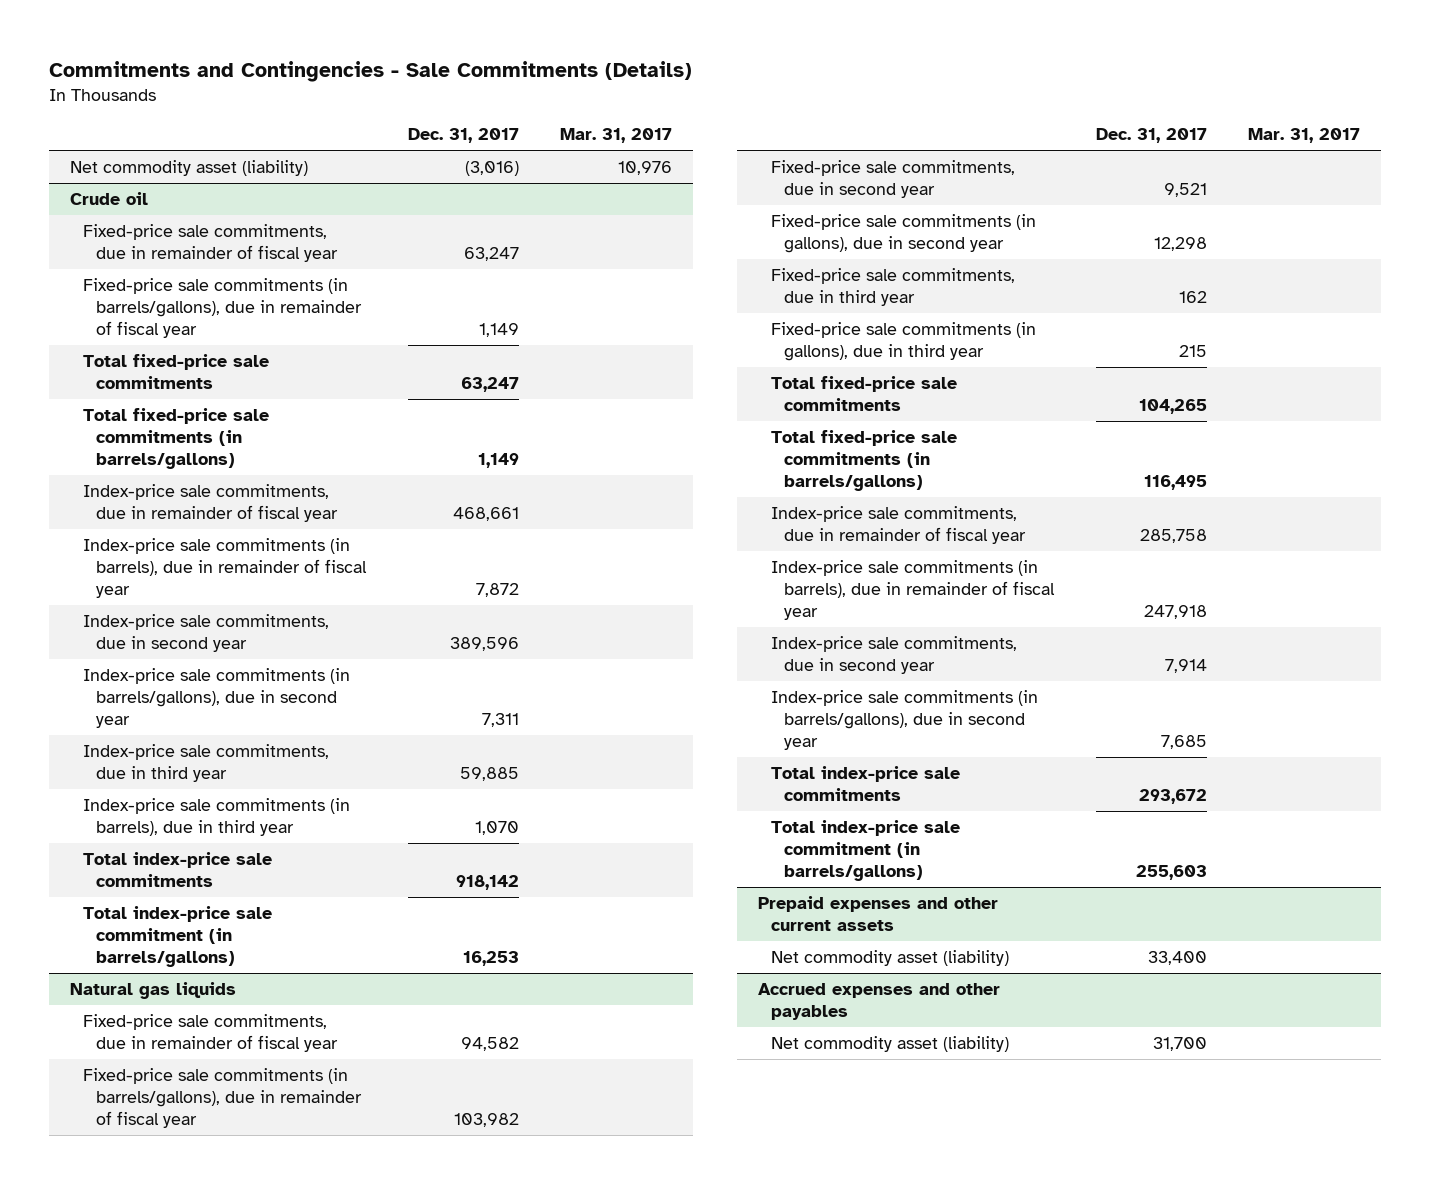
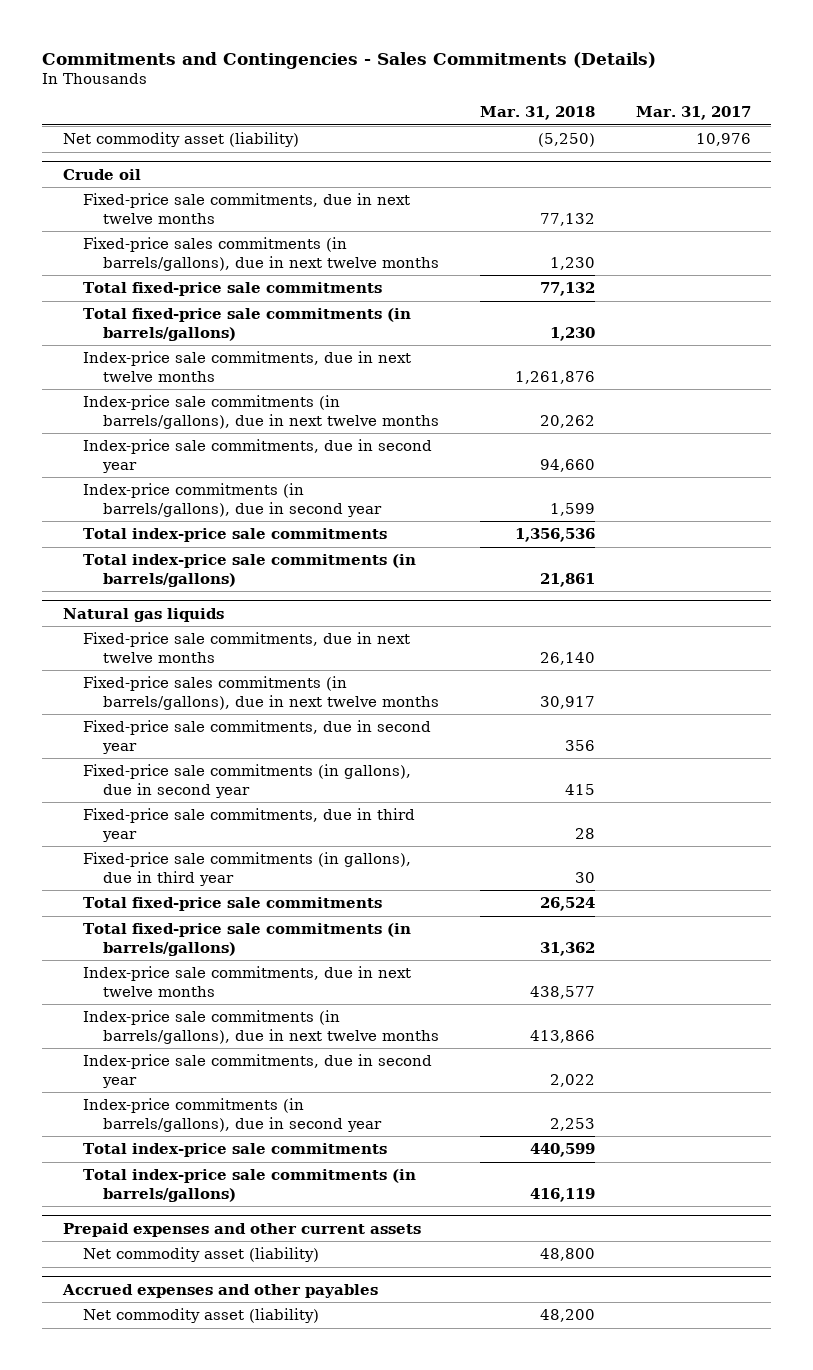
[49,60,693,82] Commitments and Contingencies - Sale Commitments (Details) -> [42,51,657,69] Commitments and Contingencies - Sales Commitments (Details)
[407,128,519,144] Dec. 31, 2017 -> none
none -> [479,106,595,121] Mar. 31, 2018
[83,223,339,263] Fixed-price sale commitments, due in remainder of fiscal year -> none
[83,277,363,339] Fixed-price sale commitments (in barrels/gallons), due in remainder of fiscal year -> none
none -> [82,193,410,224] Fixed-price sale commitments, due in next twelve months
none -> [82,237,439,271] Fixed-price sales commitments (in barrels/gallons), due in next twelve months
[83,483,339,523] Index-price sale commitments, due in remainder of fiscal year -> none
[83,537,368,599] Index-price sale commitments (in barrels), due in remainder of fiscal year -> none
none -> [82,351,411,382] Index-price sale commitments, due in next twelve months
none -> [82,395,439,429] Index-price sale commitments (in barrels/gallons), due in next twelve months
[83,743,330,783] Index-price sale commitments, due in third year -> none
[83,797,351,837] Index-price sale commitments (in barrels), due in third year -> none
[83,667,351,729] Index-price sale commitments (in barrels/gallons), due in second year -> [82,483,382,517] Index-price commitments (in barrels/gallons), due in second year
[83,905,273,968] Total index-price sale commitment (in barrels/gallons) -> [82,554,416,587] Total index-price sale commitments (in barrels/gallons)
[83,1013,339,1053] Fixed-price sale commitments, due in remainder of fiscal year -> none
[83,1067,363,1129] Fixed-price sale commitments (in barrels/gallons), due in remainder of fiscal year -> none
none -> [82,632,410,663] Fixed-price sale commitments, due in next twelve months
none -> [82,676,439,710] Fixed-price sales commitments (in barrels/gallons), due in next twelve months
[771,505,1027,545] Index-price sale commitments, due in remainder of fiscal year -> none
[771,559,1056,621] Index-price sale commitments (in barrels), due in remainder of fiscal year -> none
none -> [82,966,411,997] Index-price sale commitments, due in next twelve months
none -> [82,1010,439,1044] Index-price sale commitments (in barrels/gallons), due in next twelve months
[771,689,1039,751] Index-price sale commitments (in barrels/gallons), due in second year -> [82,1098,382,1132] Index-price commitments (in barrels/gallons), due in second year
[771,819,961,882] Total index-price sale commitment (in barrels/gallons) -> [82,1169,416,1202] Total index-price sale commitments (in barrels/gallons)

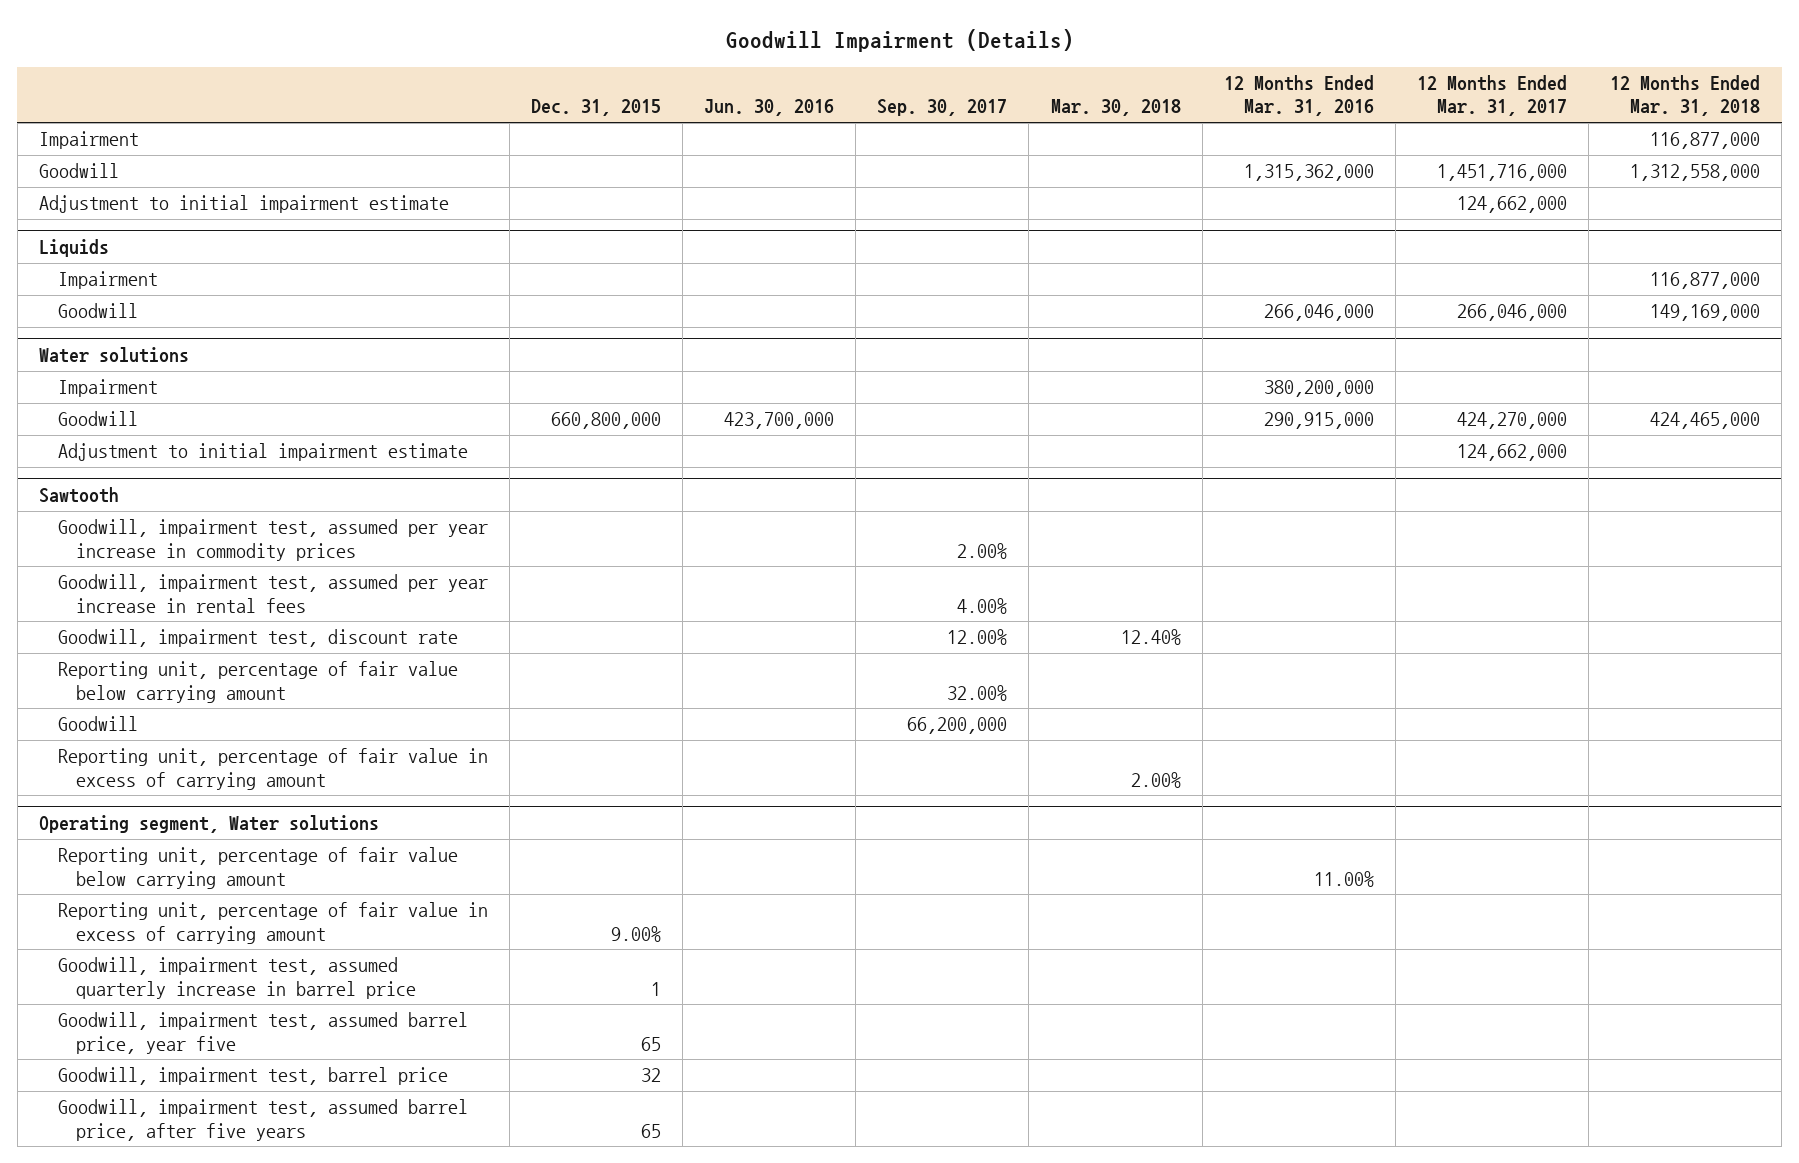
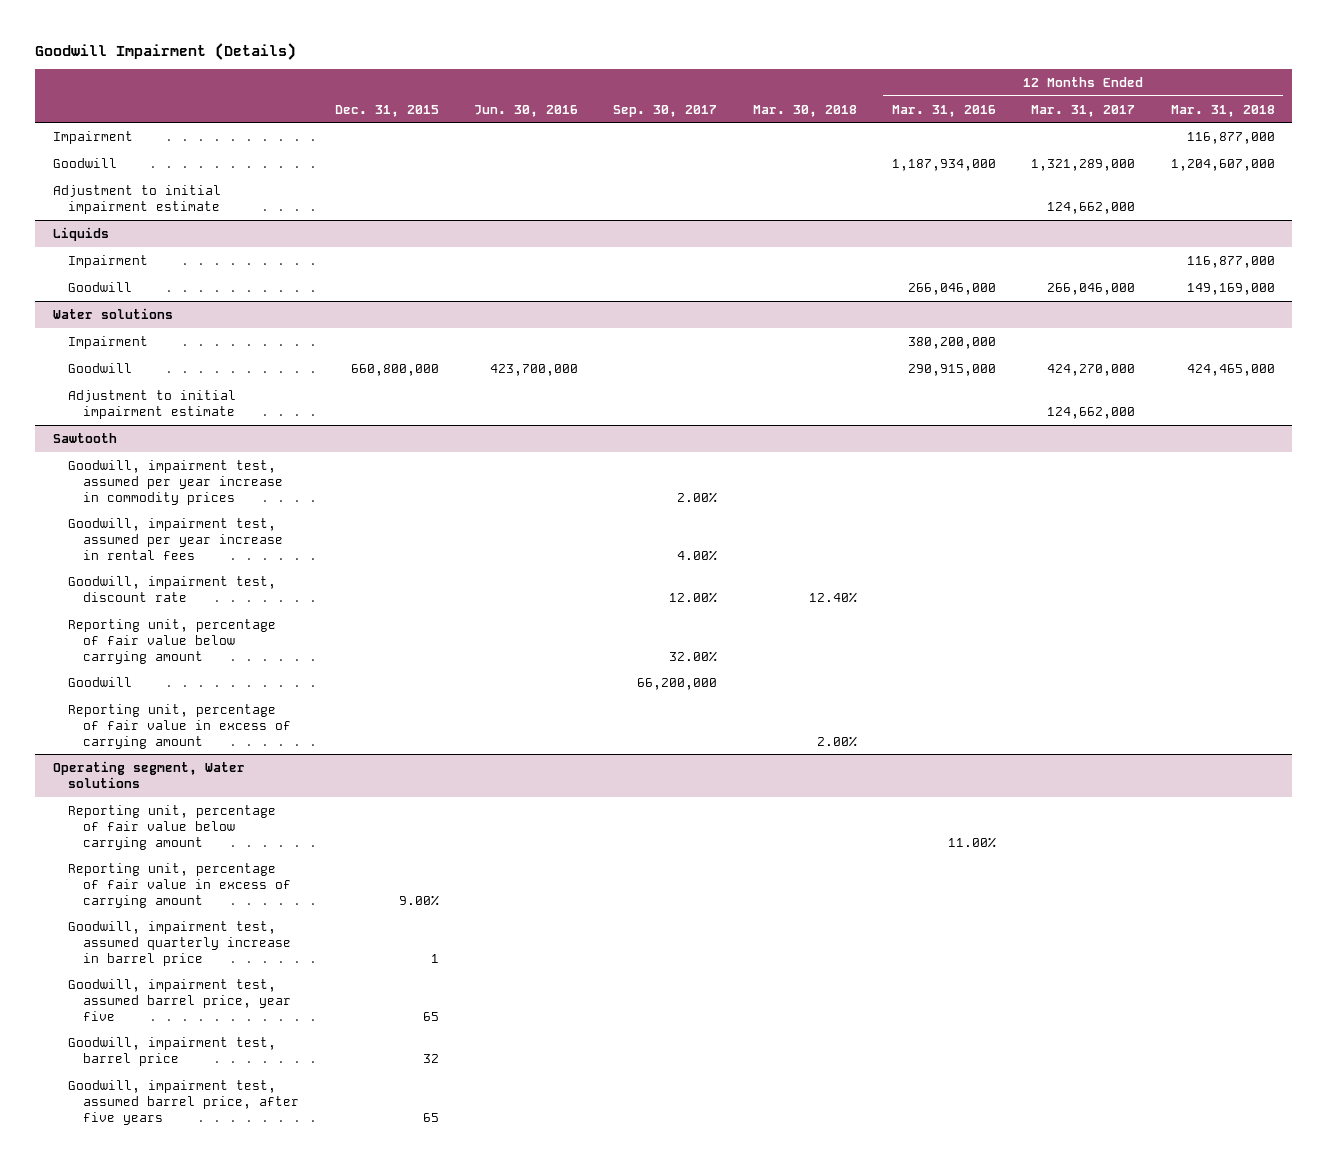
[1243,164,1374,182] 1,315,362,000 -> [891,158,996,171] 1,187,934,000
[1436,164,1567,182] 1,451,716,000 -> [1031,158,1136,171] 1,321,289,000
[1630,164,1761,182] 1,312,558,000 -> [1170,158,1275,171] 1,204,607,000

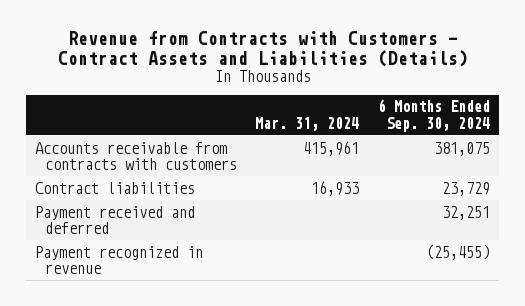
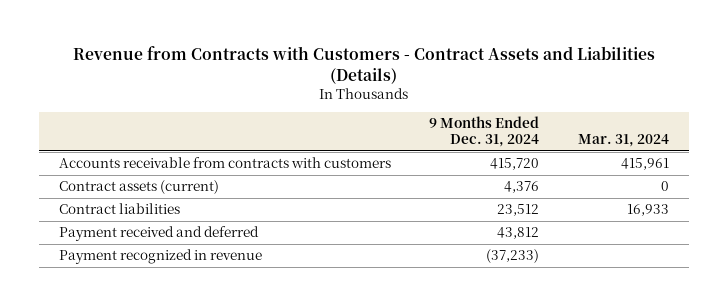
[377,99,490,132] 6 Months Ended Sep. 30, 2024 -> none
none -> [429,116,540,148] 9 Months Ended Dec. 31, 2024
none -> [58,180,219,195] Contract assets (current)

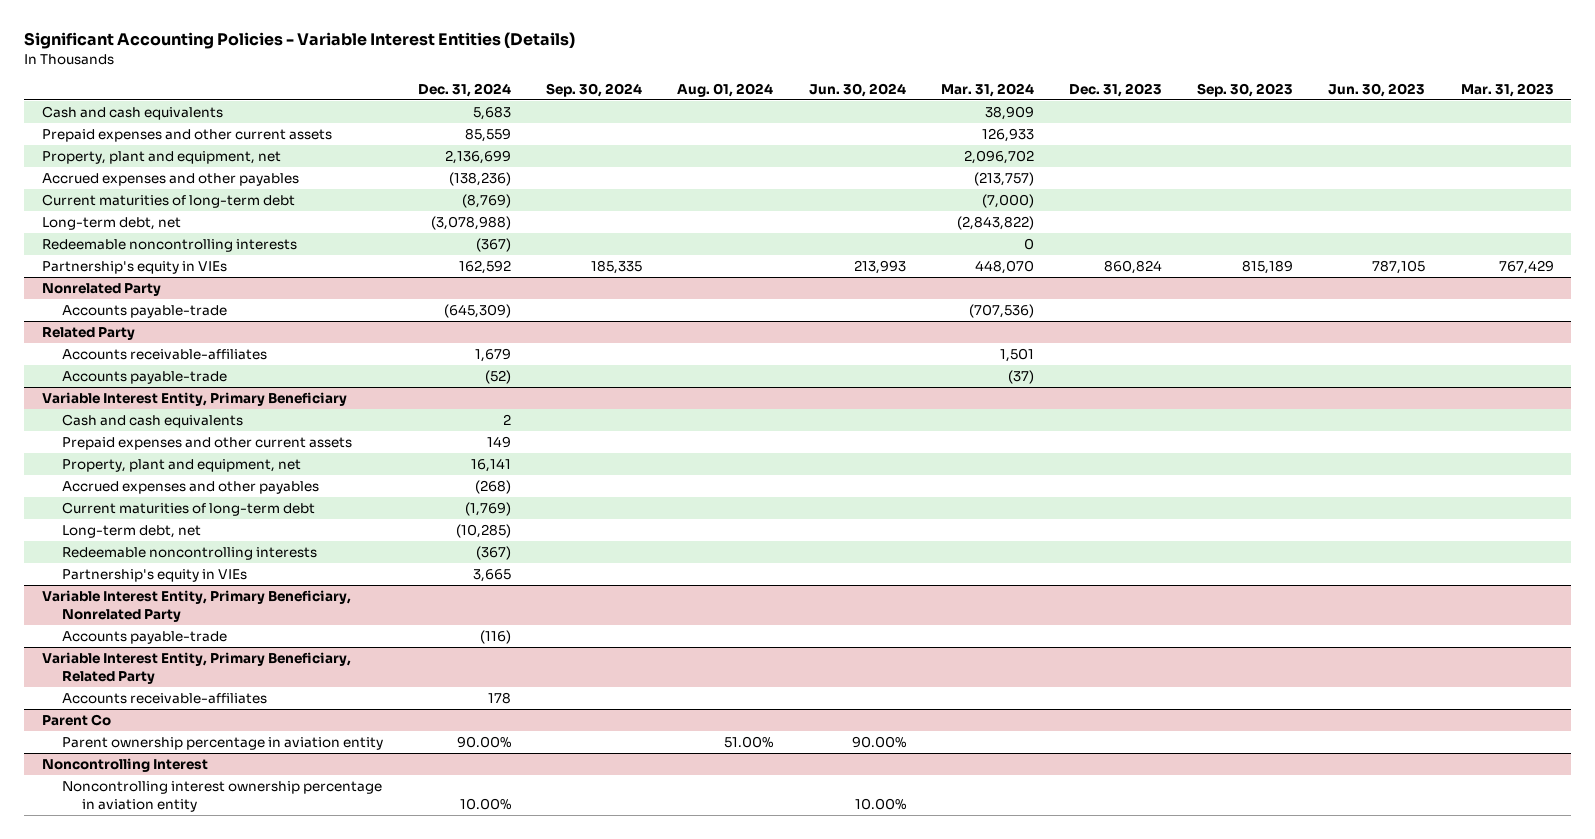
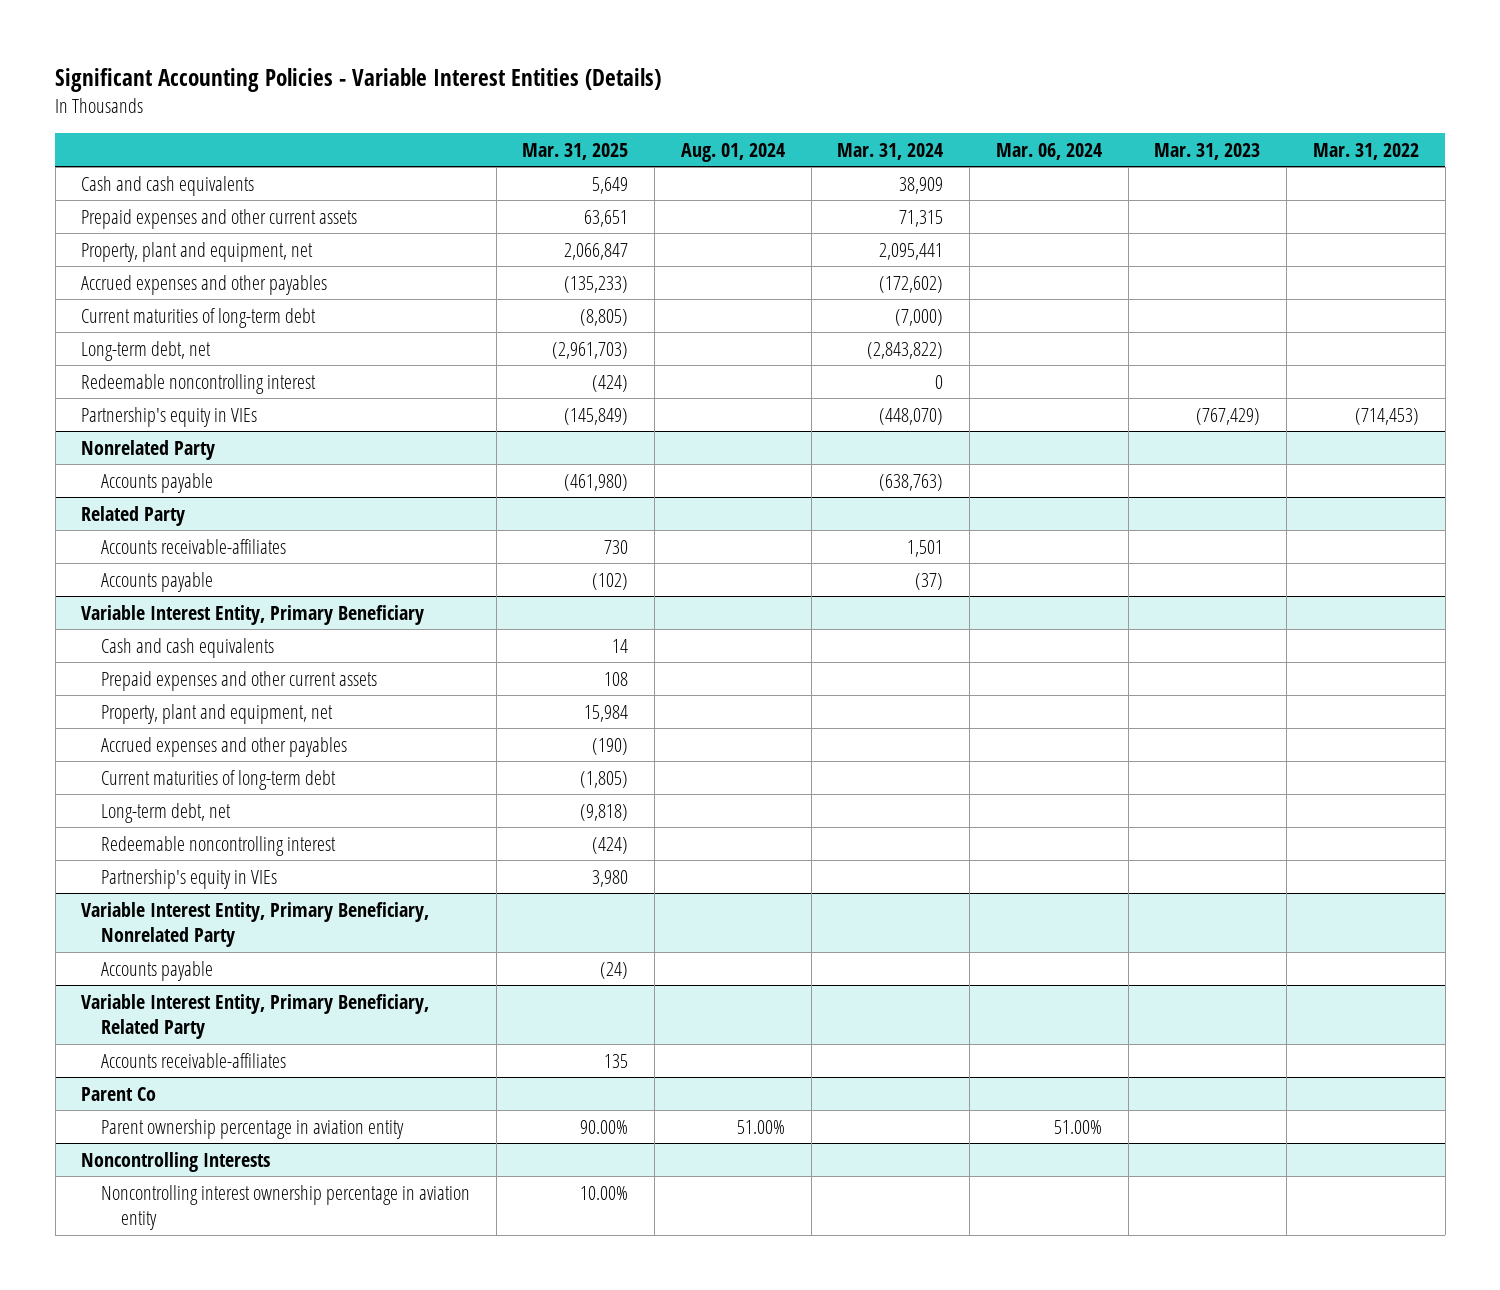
[417,82,511,97] Dec. 31, 2024 -> none
[546,82,643,97] Sep. 30, 2024 -> none
[808,82,906,97] Jun. 30, 2024 -> none
[1069,82,1163,97] Dec. 31, 2023 -> none
[1197,82,1294,97] Sep. 30, 2023 -> none
[1328,82,1426,97] Jun. 30, 2023 -> none
none -> [522,142,629,160] Mar. 31, 2025
none -> [995,142,1102,160] Mar. 06, 2024
none -> [1312,142,1419,160] Mar. 31, 2022
[981,128,1034,143] 126,933 -> [899,209,944,227] 71,315
[963,150,1034,165] 2,096,702 -> [879,242,944,260] 2,095,441
[973,172,1034,187] (213,757) -> [879,275,944,293] (172,602)
[41,239,297,253] Redeemable noncontrolling interests -> [81,373,317,394] Redeemable noncontrolling interest
[974,260,1034,275] 448,070 -> [879,407,944,425] (448,070)
[1498,260,1554,275] 767,429 -> [1196,407,1261,425] (767,429)
[61,305,227,319] Accounts payable-trade -> [100,472,213,493] Accounts payable
[968,304,1034,319] (707,536) -> [879,473,944,491] (638,763)
[61,371,227,385] Accounts payable-trade -> [100,571,213,592] Accounts payable
[61,547,317,561] Redeemable noncontrolling interests -> [100,835,336,856] Redeemable noncontrolling interest
[61,631,227,645] Accounts payable-trade -> [100,960,213,981] Accounts payable
[41,758,208,773] Noncontrolling Interest -> [81,1151,271,1172] Noncontrolling Interests

